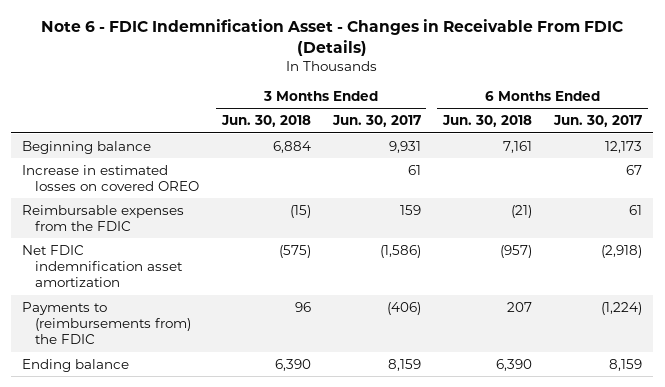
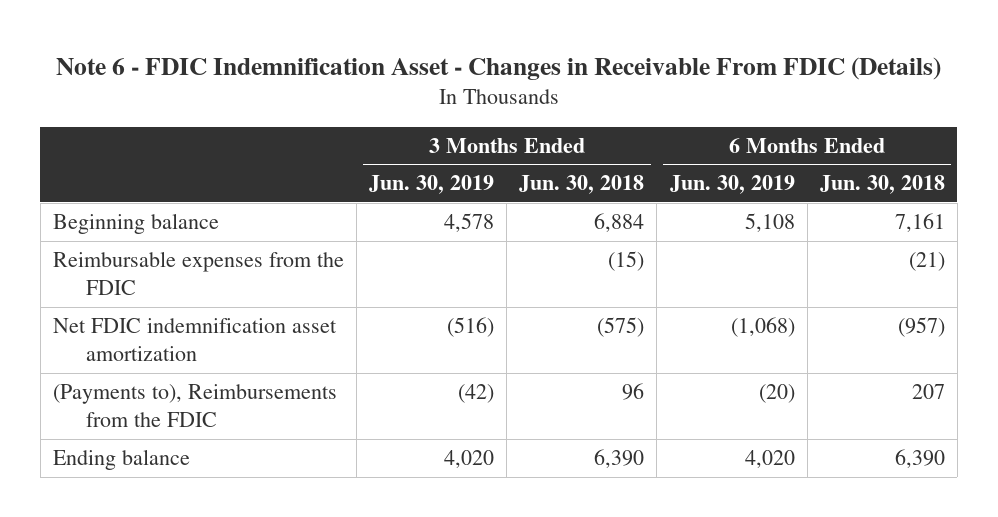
[331,115,421,128] Jun. 30, 2017 -> none
[553,115,643,128] Jun. 30, 2017 -> none
none -> [369,175,495,195] Jun. 30, 2019
none -> [669,175,795,195] Jun. 30, 2019
[22,164,200,192] Increase in estimated losses on covered OREO -> none
[22,301,192,345] Payments to (reimbursements from) the FDIC -> [52,384,337,428] (Payments to), Reimbursements from the FDIC

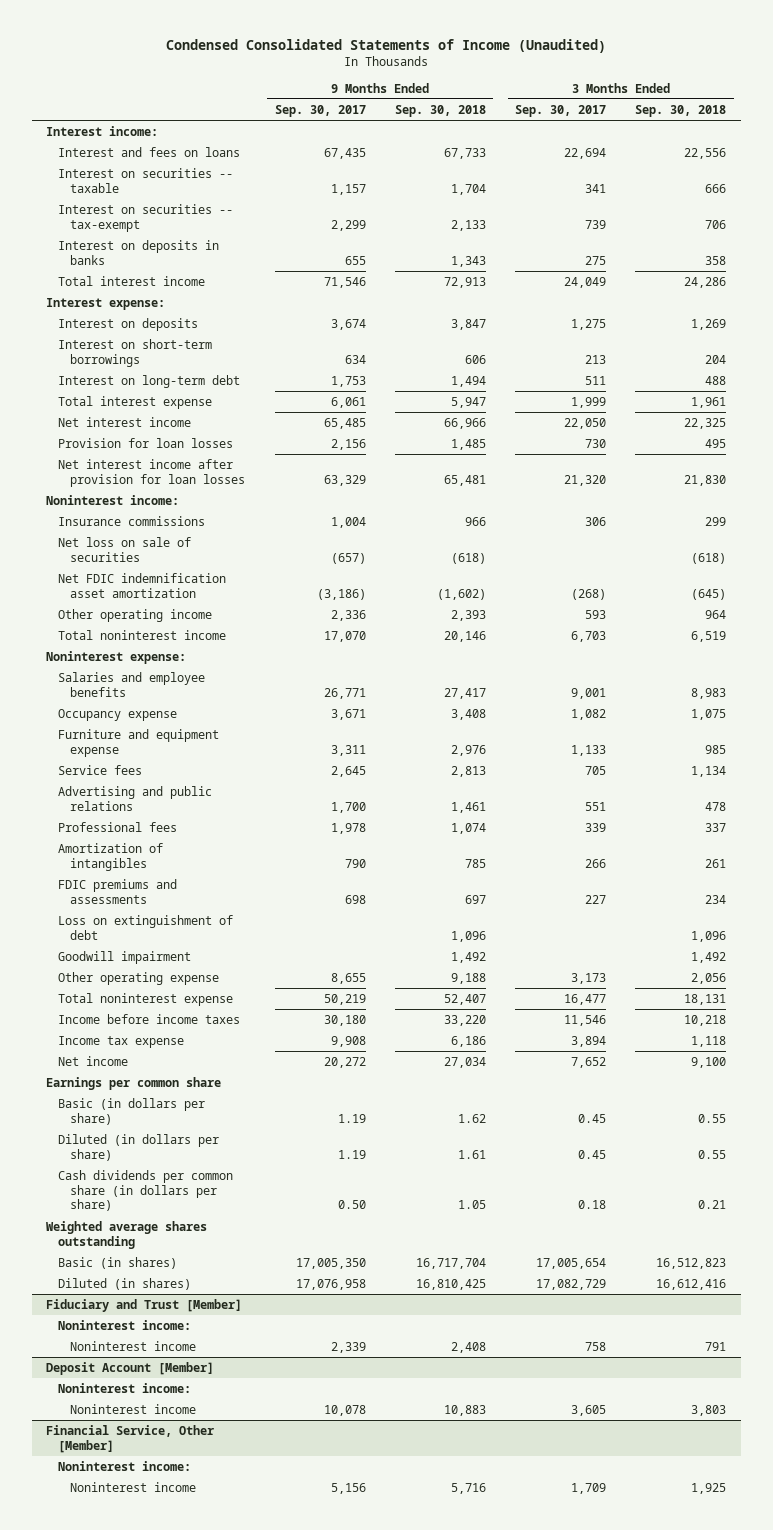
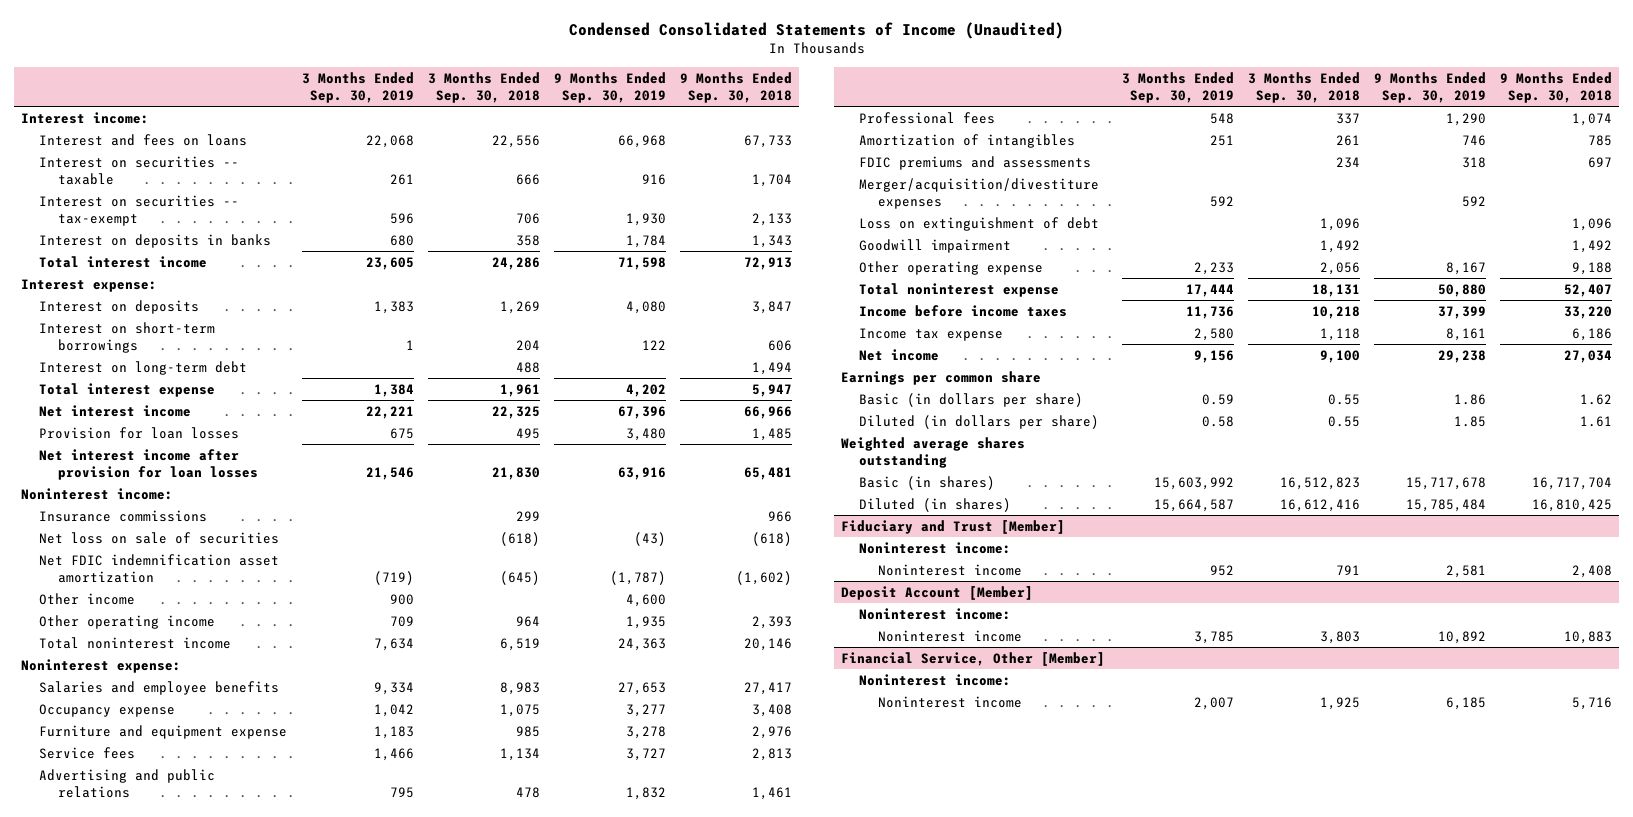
[274,104,366,117] Sep. 30, 2017 -> none
[515,104,607,117] Sep. 30, 2017 -> none
none -> [301,71,414,104] 3 Months Ended Sep. 30, 2019
none -> [554,71,667,104] 9 Months Ended Sep. 30, 2019
none -> [39,592,136,605] Other income
none -> [859,177,1100,210] Merger/acquisition/divestiture expenses
[58,1169,234,1212] Cash dividends per common share (in dollars per share) -> none

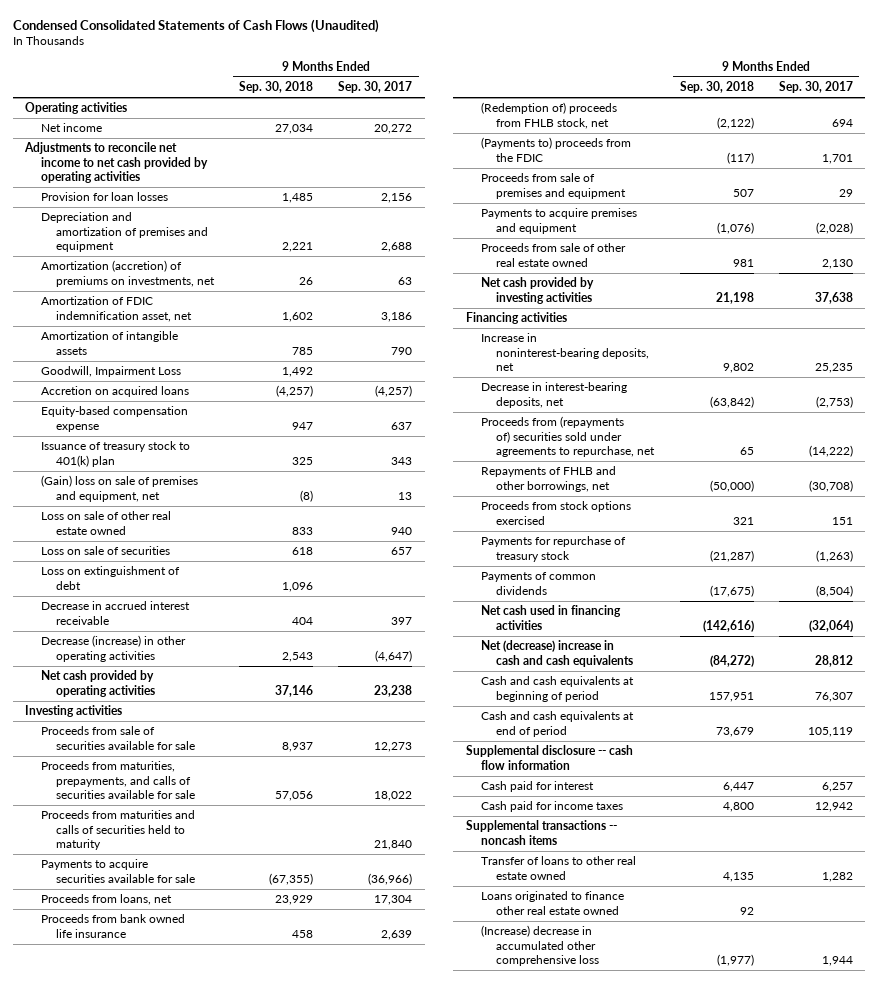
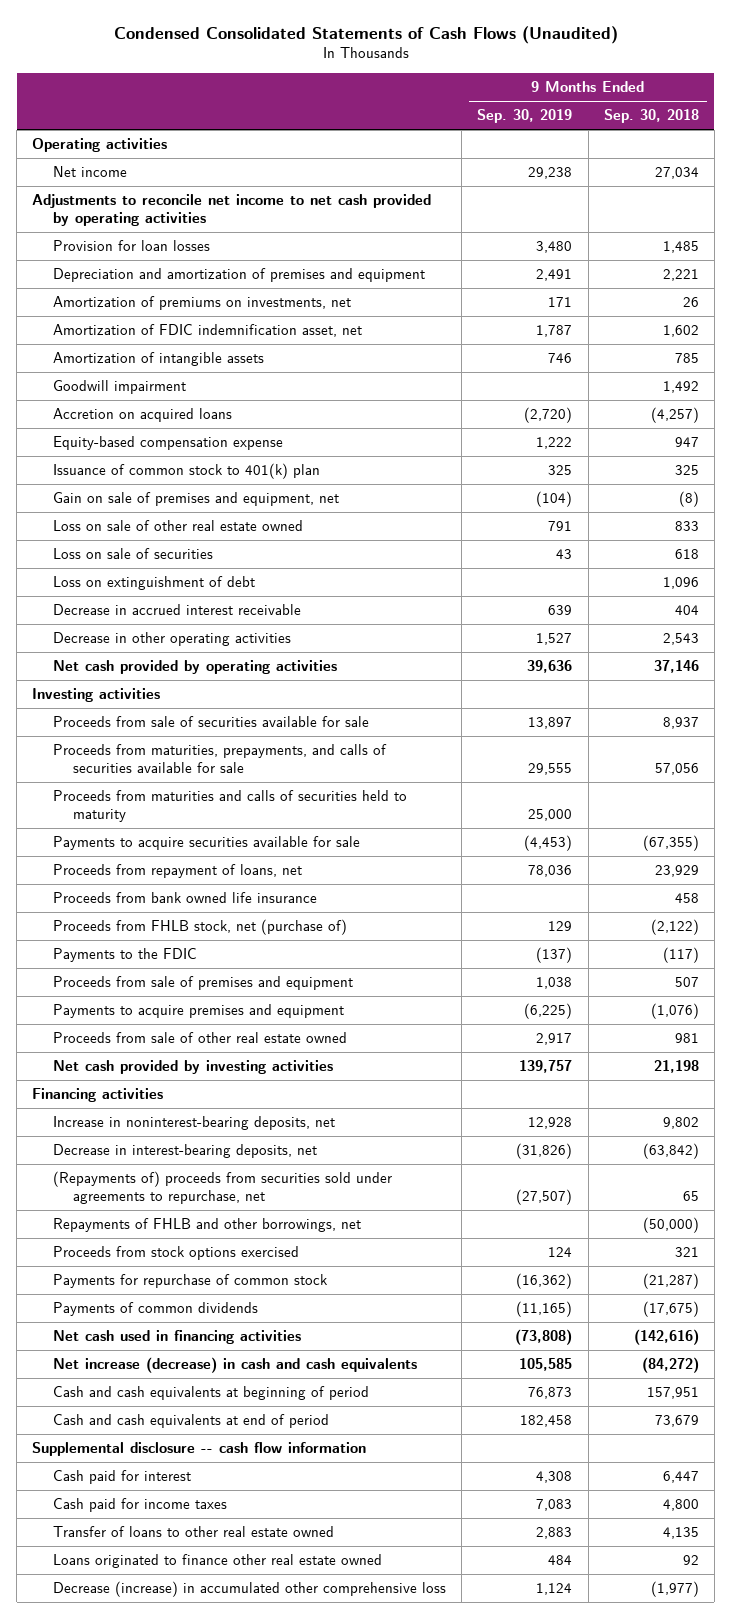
[338,81,413,94] Sep. 30, 2017 -> none
none -> [477,109,573,124] Sep. 30, 2019
[40,260,215,287] Amortization (accretion) of premiums on investments, net -> [52,296,351,311] Amortization of premiums on investments, net
[40,366,181,378] Goodwill, Impairment Loss -> [52,380,186,395] Goodwill impairment
[40,441,190,467] Issuance of treasury stock to 401(k) plan -> [52,463,320,480] Issuance of common stock to 401(k) plan
[40,475,198,502] (Gain) loss on sale of premises and equipment, net -> [52,492,339,507] Gain on sale of premises and equipment, net
[40,635,186,662] Decrease (increase) in other operating activities -> [52,632,291,647] Decrease in other operating activities
[40,894,172,906] Proceeds from loans, net -> [52,864,302,879] Proceeds from repayment of loans, net
[481,102,618,129] (Redemption of) proceeds from FHLB stock, net -> [52,919,347,936] Proceeds from FHLB stock, net (purchase of)
[481,137,632,162] (Payments to) proceeds from the FDIC -> [52,948,197,963] Payments to the FDIC
[481,416,656,458] Proceeds from (repayments of) securities sold under agreements to repurchase, net -> [52,1171,392,1204] (Repayments of) proceeds from securities sold under agreements to repurchase, net
[481,536,627,562] Payments for repurchase of treasury stock -> [52,1274,328,1289] Payments for repurchase of common stock
[481,640,634,667] Net (decrease) increase in cash and cash equivalents -> [52,1357,417,1374] Net increase (decrease) in cash and cash equivalents
[465,820,617,845] Supplemental transactions -- noncash items -> none
[481,925,600,967] (Increase) decrease in accumulated other comprehensive loss -> [52,1581,446,1598] Decrease (increase) in accumulated other comprehensive loss

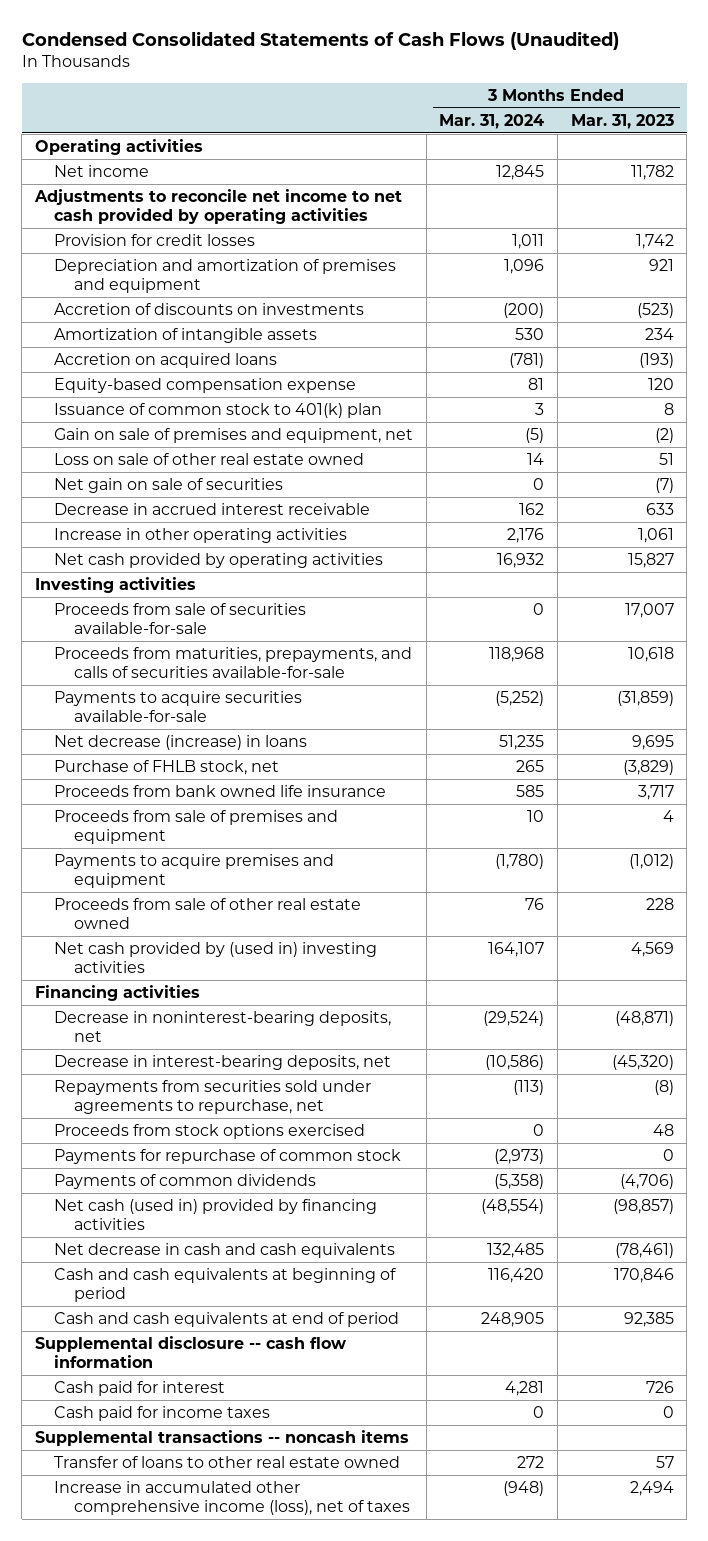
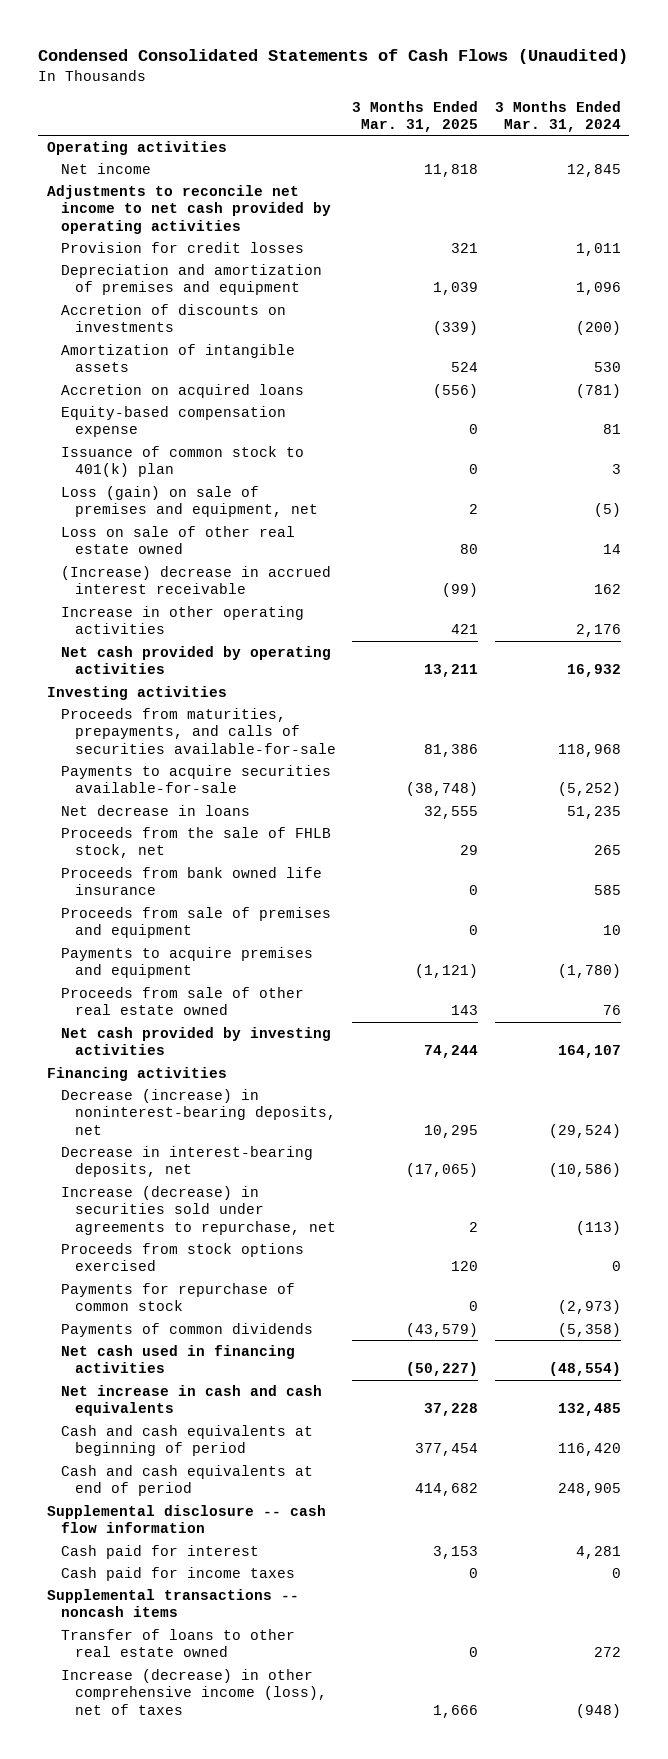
[570,113,674,129] Mar. 31, 2023 -> none
none -> [352,100,479,133] 3 Months Ended Mar. 31, 2025
[54,427,414,443] Gain on sale of premises and equipment, net -> [60,486,318,518] Loss (gain) on sale of premises and equipment, net
[54,477,284,493] Net gain on sale of securities -> none
[54,502,371,515] Decrease in accrued interest receivable -> [60,566,331,595] (Increase) decrease in accrued interest receivable
[54,602,307,635] Proceeds from sale of securities available-for-sale -> none
[54,734,308,750] Net decrease (increase) in loans -> [60,805,250,817] Net decrease in loans
[54,759,280,775] Purchase of FHLB stock, net -> [60,827,331,859] Proceeds from the sale of FHLB stock, net
[54,941,378,974] Net cash provided by (used in) investing activities -> [60,1027,331,1056] Net cash provided by investing activities
[54,1010,392,1043] Decrease in noninterest-bearing deposits, net -> [60,1089,336,1135] Decrease (increase) in noninterest-bearing deposits, net
[54,1079,372,1115] Repayments from securities sold under agreements to repurchase, net -> [60,1186,336,1235] Increase (decrease) in securities sold under agreements to repurchase, net
[54,1198,378,1231] Net cash (used in) provided by financing activities -> [60,1345,295,1374] Net cash used in financing activities
[54,1242,396,1258] Net decrease in cash and cash equivalents -> [60,1385,322,1417] Net increase in cash and cash equivalents
[54,1480,411,1516] Increase in accumulated other comprehensive income (loss), net of taxes -> [60,1669,327,1715] Increase (decrease) in other comprehensive income (loss), net of taxes

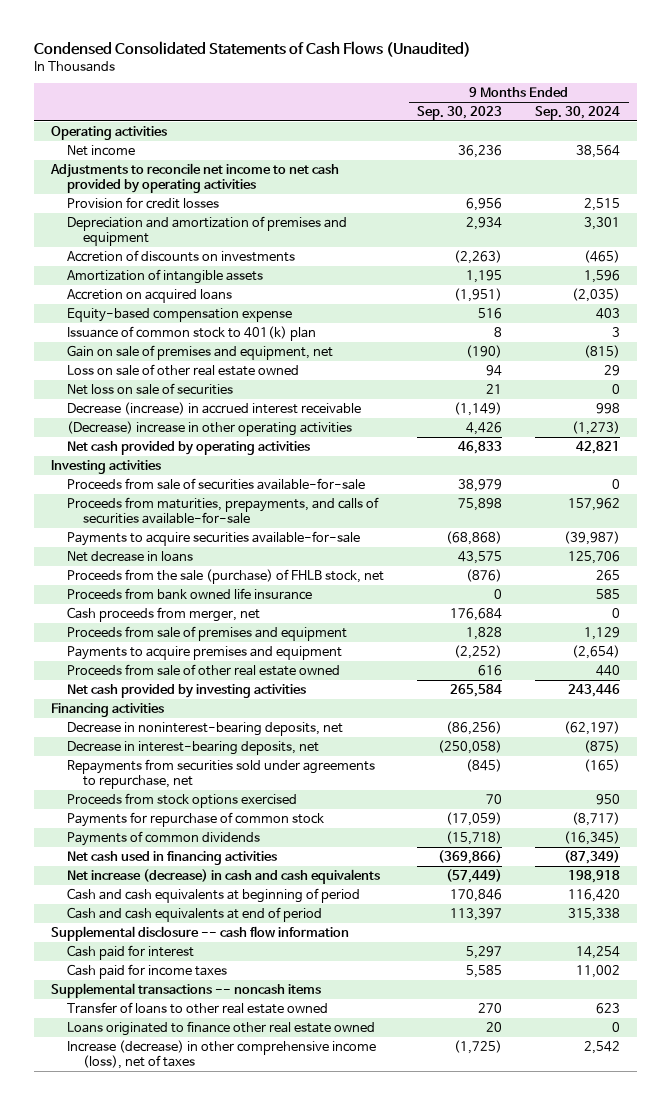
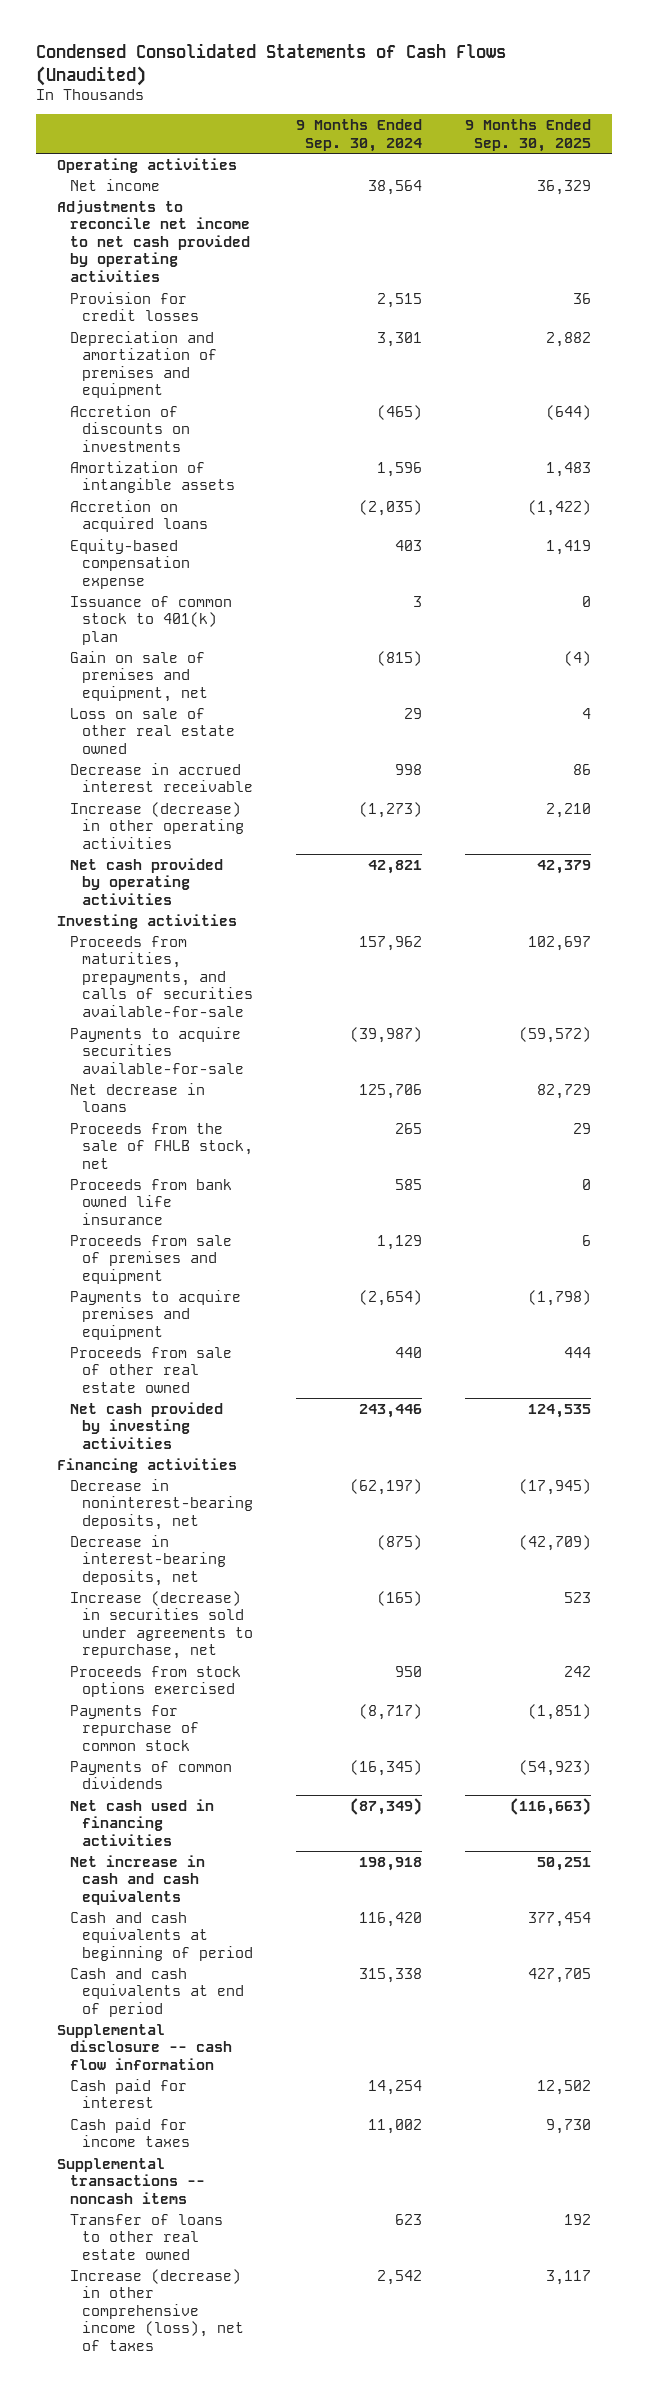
[417,106,503,121] Sep. 30, 2023 -> none
none -> [464,118,591,152] 9 Months Ended Sep. 30, 2025
[66,382,233,395] Net loss on sale of securities -> none
[66,401,361,415] Decrease (increase) in accrued interest receivable -> [69,762,254,793] Decrease in accrued interest receivable
[66,420,352,436] (Decrease) increase in other operating activities -> [69,801,245,849] Increase (decrease) in other operating activities
[66,477,365,490] Proceeds from sale of securities available-for-sale -> none
[66,568,384,584] Proceeds from the sale (purchase) of FHLB stock, net -> [69,1122,254,1169] Proceeds from the sale of FHLB stock, net
[66,606,260,622] Cash proceeds from merger, net -> none
[66,758,375,790] Repayments from securities sold under agreements to repurchase, net -> [69,1590,254,1660] Increase (decrease) in securities sold under agreements to repurchase, net
[66,868,380,884] Net increase (decrease) in cash and cash equivalents -> [69,1854,205,1905] Net increase in cash and cash equivalents
[66,1020,375,1036] Loans originated to finance other real estate owned -> none

